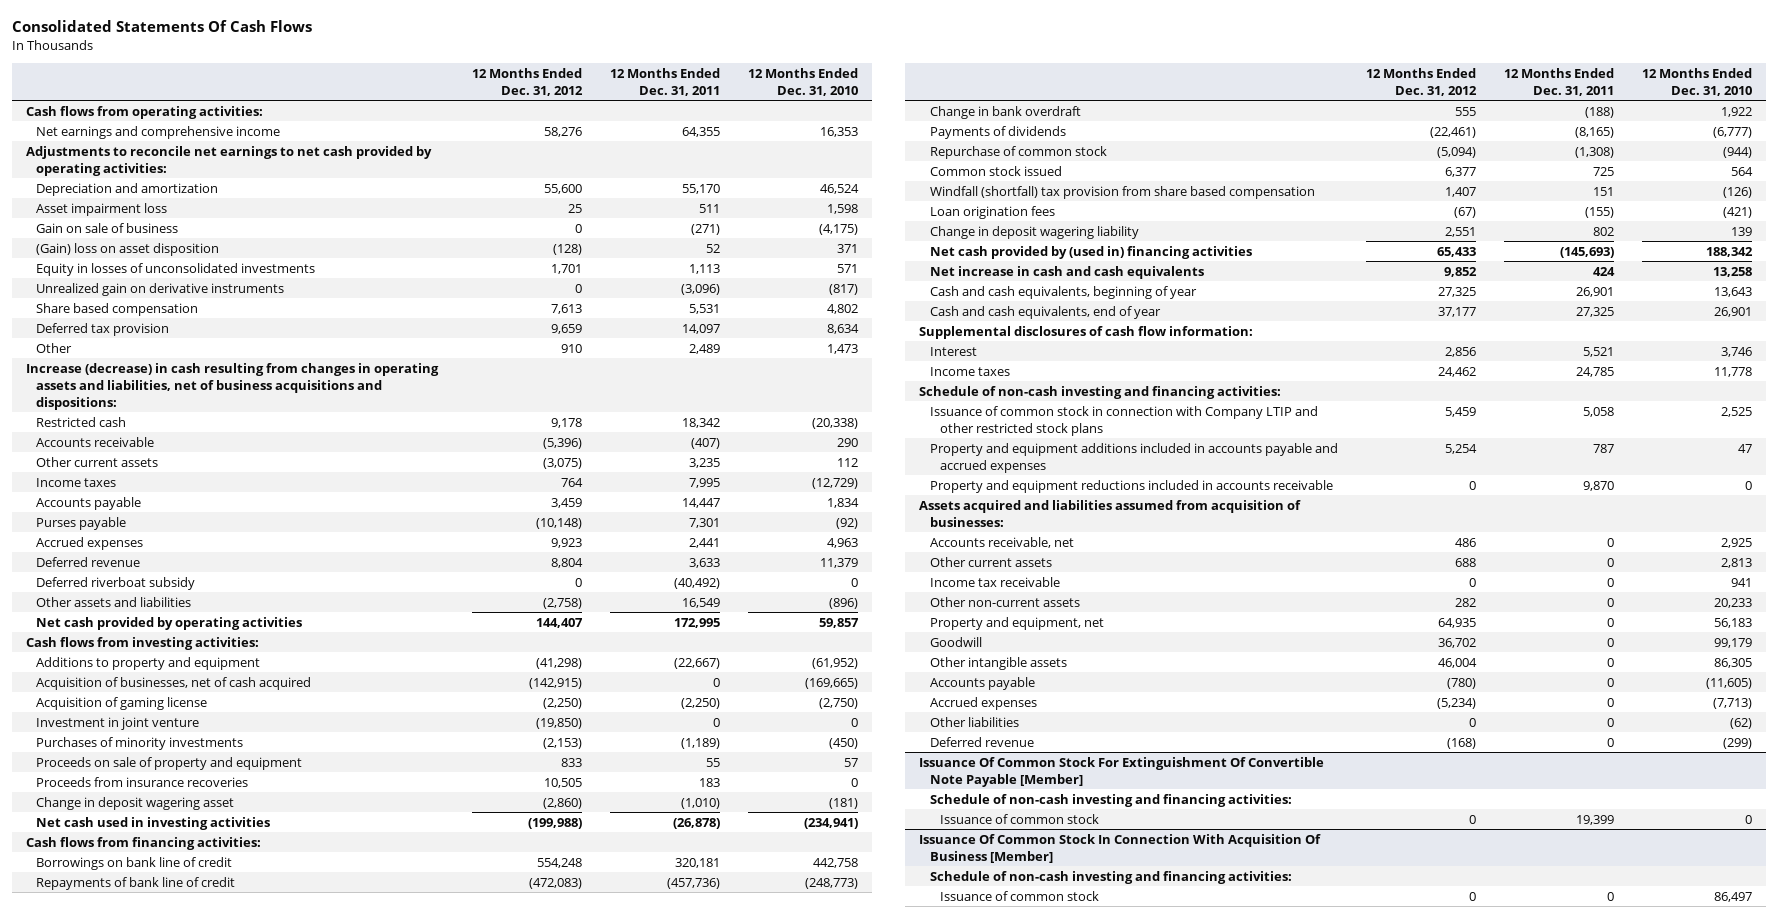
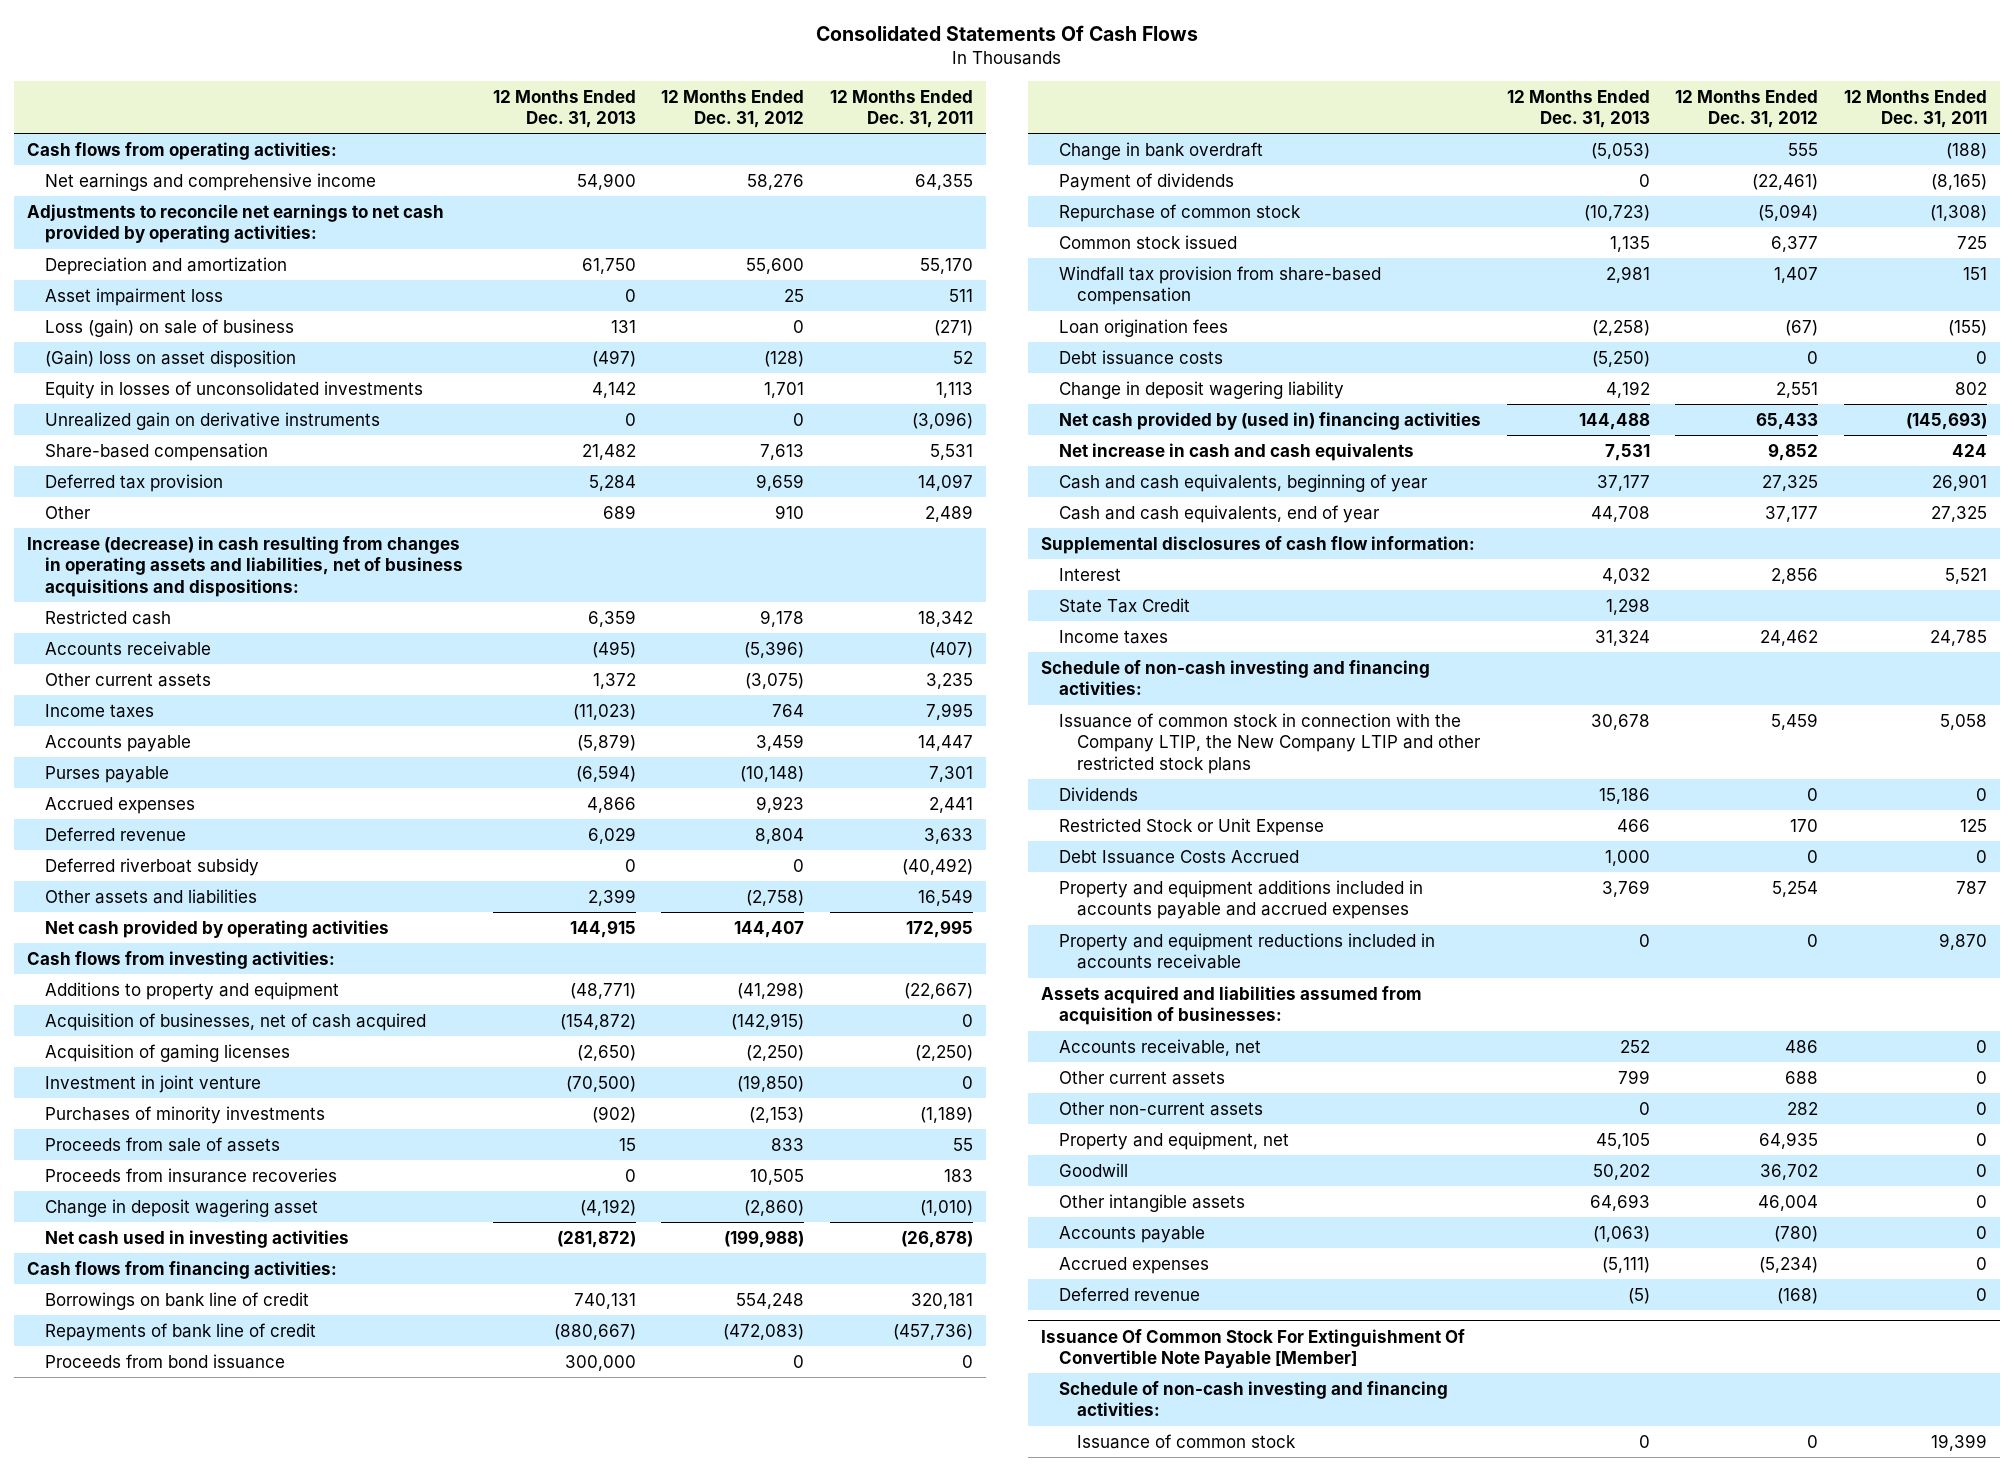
[748,67,859,96] 12 Months Ended Dec. 31, 2010 -> none
none -> [492,89,636,129] 12 Months Ended Dec. 31, 2013
[35,222,178,233] Gain on sale of business -> [45,318,295,337] Loss (gain) on sale of business
[35,302,198,316] Share based compensation -> [45,442,269,461] Share-based compensation
[35,696,207,710] Acquisition of gaming license -> [45,1043,291,1062] Acquisition of gaming licenses
[35,756,302,770] Proceeds on sale of property and equipment -> [45,1136,281,1152] Proceeds from sale of assets
none -> [45,1353,286,1369] Proceeds from bond issuance
[929,125,1066,139] Payments of dividends -> [1059,172,1235,191] Payment of dividends
[929,185,1315,199] Windfall (shortfall) tax provision from share based compensation -> [1059,265,1382,306] Windfall tax provision from share-based compensation
none -> [1059,349,1224,365] Debt issuance costs
none -> [1059,597,1191,613] State Tax Credit
[929,405,1318,436] Issuance of common stock in connection with Company LTIP and other restricted stock plans -> [1059,712,1482,774] Issuance of common stock in connection with the Company LTIP, the New Company LTIP and other restricted stock plans
none -> [1059,786,1139,801] Dividends
none -> [1059,817,1325,836] Restricted Stock or Unit Expense
none -> [1059,849,1300,864] Debt Issuance Costs Accrued
[929,576,1060,587] Income tax receivable -> none
[929,716,1019,727] Other liabilities -> none
[919,833,1322,863] Issuance Of Common Stock In Connection With Acquisition Of Business [Member] -> none
[929,870,1292,884] Schedule of non-cash investing and financing activities: -> none
[939,890,1099,901] Issuance of common stock -> none

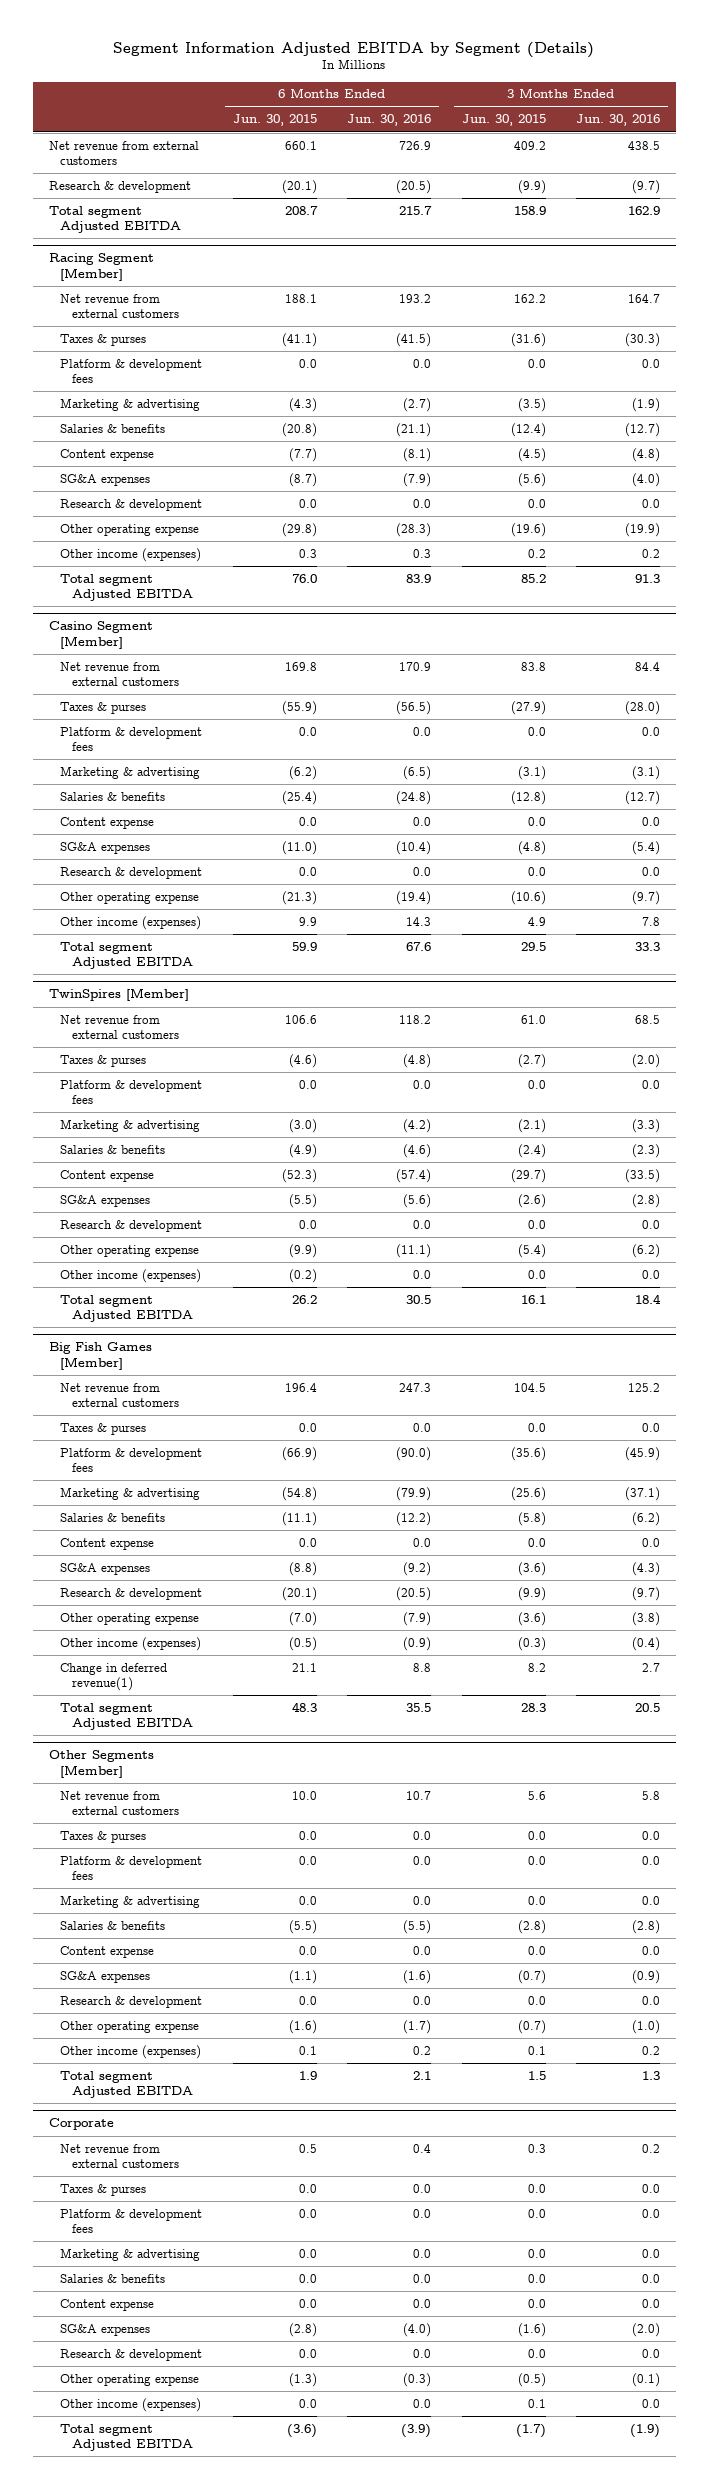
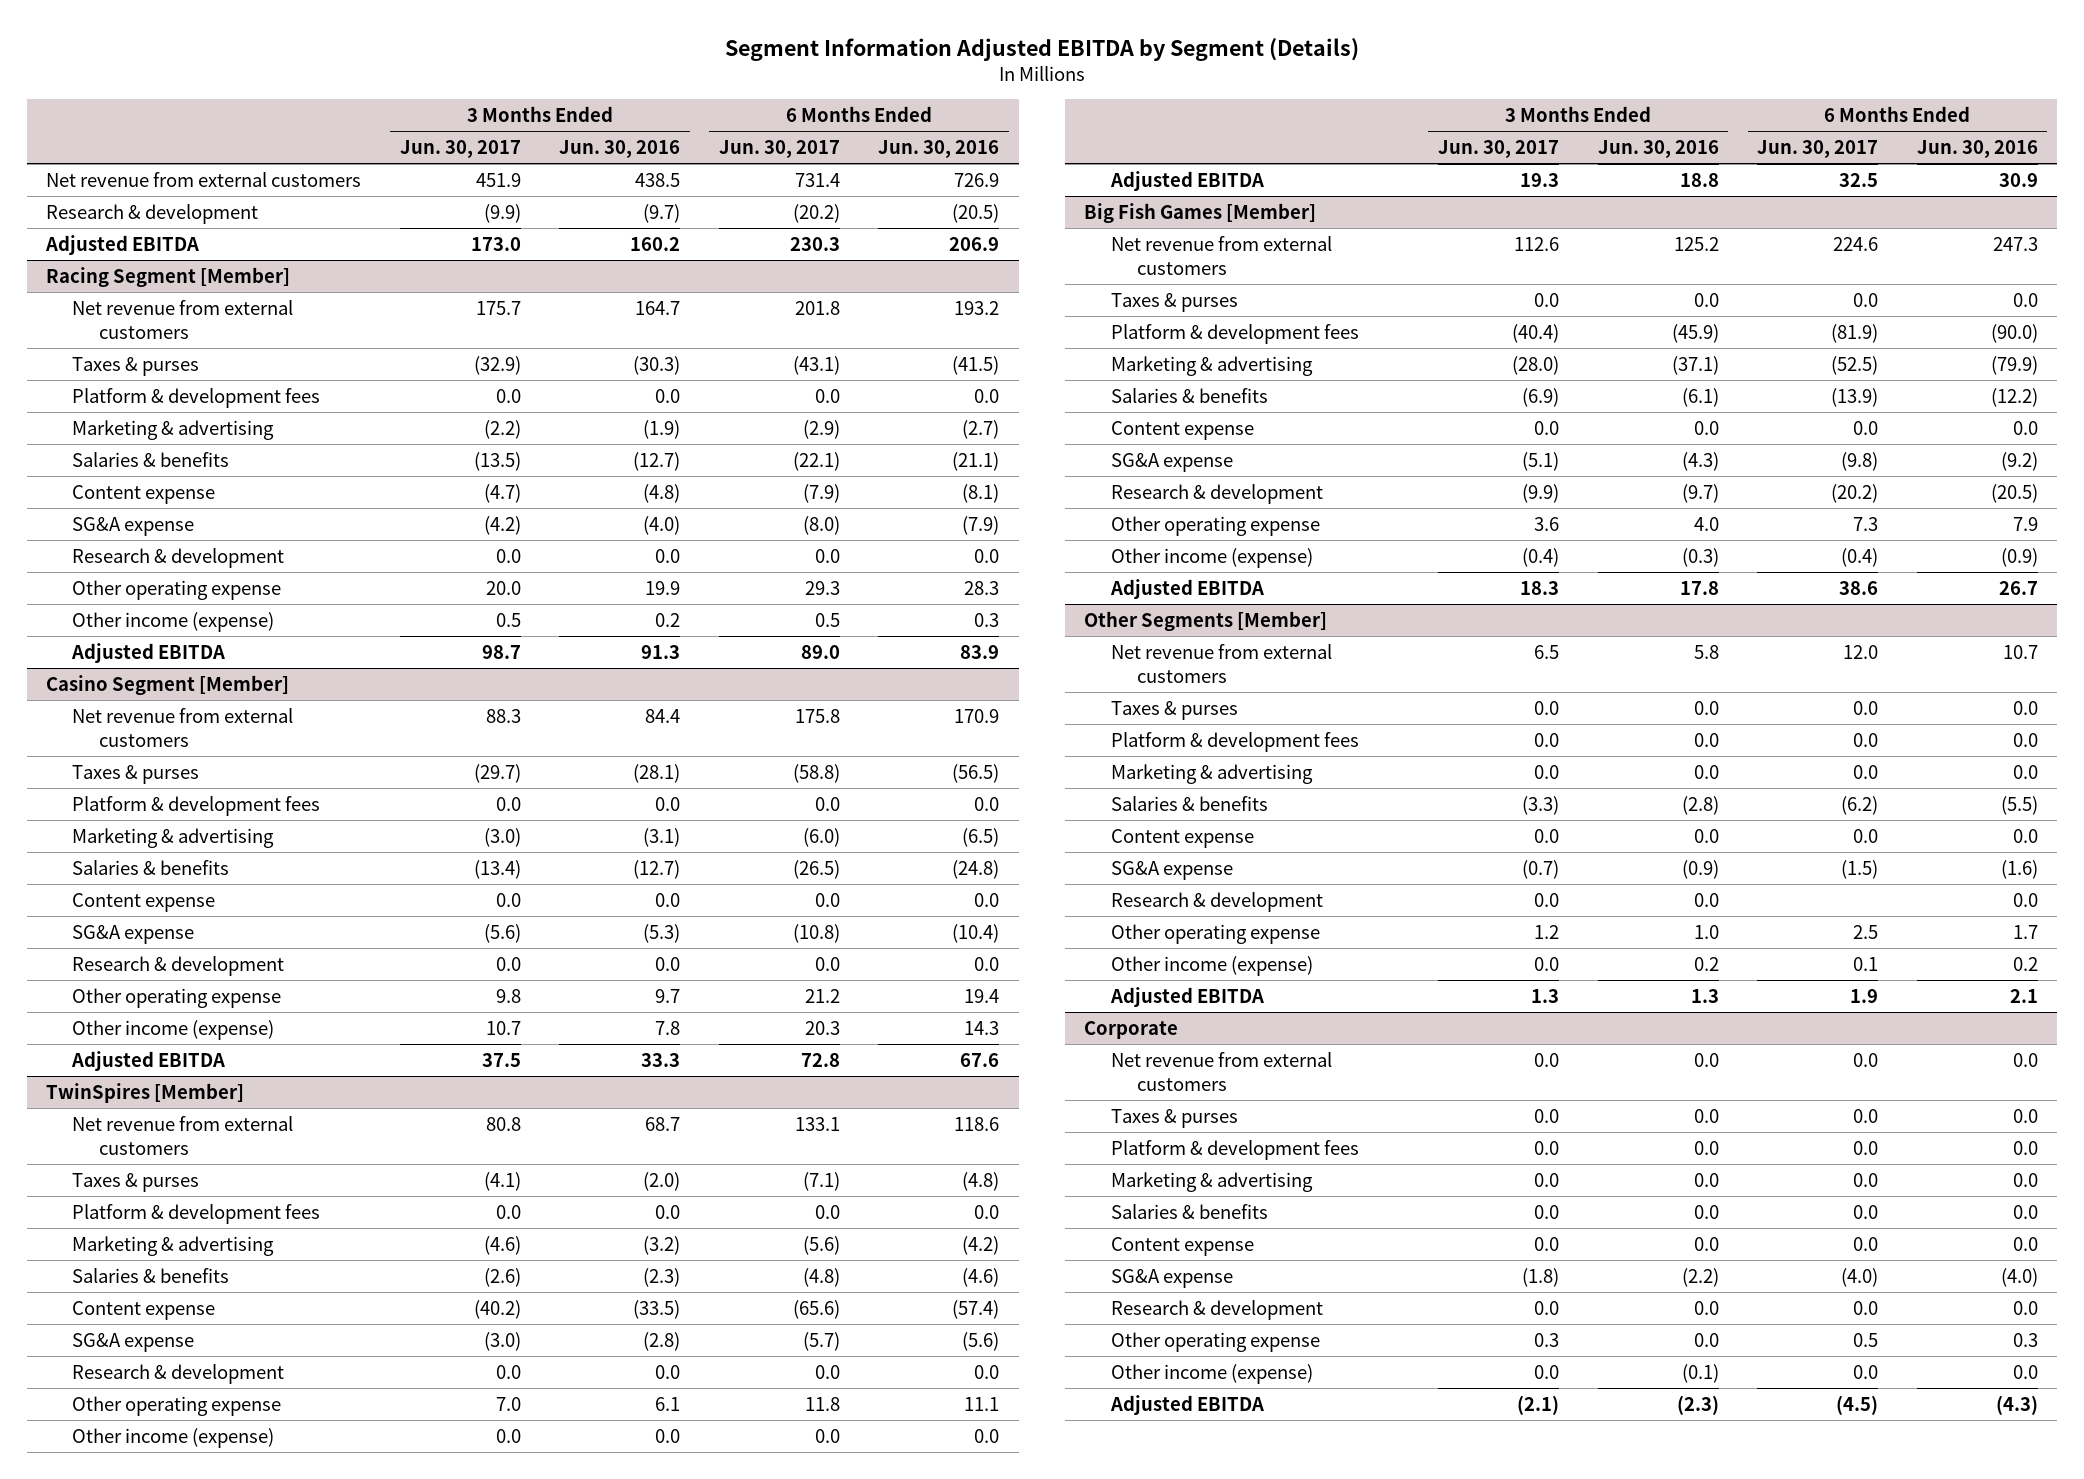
[232,114,317,127] Jun. 30, 2015 -> none
[461,114,546,127] Jun. 30, 2015 -> none
none -> [399,140,521,159] Jun. 30, 2017
none -> [718,140,840,159] Jun. 30, 2017
[48,205,182,234] Total segment Adjusted EBITDA -> [45,234,200,255] Adjusted EBITDA
[399,205,433,215] 215.7 -> [949,236,1000,251] 206.9
[628,205,661,215] 162.9 -> [630,236,681,251] 160.2
[60,473,151,486] SG&A expenses -> [72,516,195,536] SG&A expense
[396,522,432,537] (28.3) -> [964,580,1000,595] 28.3
[625,522,661,537] (19.9) -> [645,580,681,595] 19.9
[60,547,202,562] Other income (expenses) -> [72,611,275,632] Other income (expense)
[60,573,194,602] Total segment Adjusted EBITDA -> [71,642,226,663] Adjusted EBITDA
[625,700,661,715] (28.0) -> [633,763,681,783] (28.1)
[60,841,151,854] SG&A expenses -> [72,924,195,944] SG&A expense
[632,840,661,855] (5.4) -> [643,923,681,943] (5.3)
[396,890,432,905] (19.4) -> [964,988,1000,1003] 19.4
[632,890,661,905] (9.7) -> [655,988,681,1003] 9.7
[60,915,202,930] Other income (expenses) -> [72,1019,275,1040] Other income (expense)
[60,941,194,970] Total segment Adjusted EBITDA -> [71,1050,226,1071] Adjusted EBITDA
[399,1014,432,1024] 118.2 -> [954,1116,1000,1131] 118.6
[635,1014,661,1024] 68.5 -> [645,1116,681,1131] 68.7
[632,1118,661,1133] (3.3) -> [643,1235,681,1255] (3.2)
[60,1194,151,1207] SG&A expenses -> [72,1332,195,1352] SG&A expense
[396,1243,432,1258] (11.1) -> [964,1396,1000,1411] 11.1
[632,1243,661,1258] (6.2) -> [655,1396,681,1411] 6.1
[60,1268,202,1283] Other income (expenses) -> [72,1427,275,1448] Other income (expense)
[60,1294,194,1323] Total segment Adjusted EBITDA -> [1109,170,1264,191] Adjusted EBITDA
[406,1294,432,1304] 30.5 -> [1998,172,2038,187] 30.9
[635,1293,662,1304] 18.4 -> [1679,172,1719,187] 18.8
[632,1511,661,1526] (6.2) -> [1681,387,1719,407] (6.1)
[60,1562,151,1575] SG&A expenses -> [1110,452,1233,472] SG&A expense
[60,1662,168,1692] Change in deferred revenue(1) -> none
[403,1611,432,1626] (7.9) -> [2012,516,2038,531] 7.9
[632,1611,661,1626] (3.8) -> [1693,516,1719,531] 4.0
[60,1636,202,1651] Other income (expenses) -> [1110,547,1313,568] Other income (expense)
[632,1636,661,1651] (0.4) -> [1681,547,1719,567] (0.3)
[60,1702,194,1731] Total segment Adjusted EBITDA -> [1109,578,1264,599] Adjusted EBITDA
[406,1702,432,1712] 35.5 -> [1998,580,2038,595] 26.7
[635,1702,661,1712] 20.5 -> [1679,580,1719,595] 17.8
[60,1970,151,1983] SG&A expenses -> [1110,860,1233,880] SG&A expense
[403,2019,432,2034] (1.7) -> [2012,924,2038,939] 1.7
[632,2019,661,2034] (1.0) -> [1693,924,1719,939] 1.0
[60,2044,202,2059] Other income (expenses) -> [1110,955,1313,976] Other income (expense)
[60,2070,194,2099] Total segment Adjusted EBITDA -> [1109,986,1264,1007] Adjusted EBITDA
[413,2143,432,2153] 0.4 -> [2012,1052,2038,1067] 0.0
[642,2143,661,2153] 0.2 -> [1693,1052,1719,1067] 0.0
[60,2323,151,2336] SG&A expenses -> [1110,1268,1233,1288] SG&A expense
[632,2322,661,2337] (2.0) -> [1681,1267,1719,1287] (2.2)
[403,2372,432,2387] (0.3) -> [2012,1332,2038,1347] 0.3
[632,2372,661,2387] (0.1) -> [1693,1332,1719,1347] 0.0
[60,2397,202,2412] Other income (expenses) -> [1110,1363,1313,1384] Other income (expense)
[642,2398,661,2408] 0.0 -> [1681,1363,1719,1383] (0.1)
[60,2423,194,2452] Total segment Adjusted EBITDA -> [1109,1394,1264,1415] Adjusted EBITDA
[401,2423,432,2438] (3.9) -> [1995,1394,2038,1415] (4.3)
[630,2423,661,2438] (1.9) -> [1676,1394,1719,1415] (2.3)

